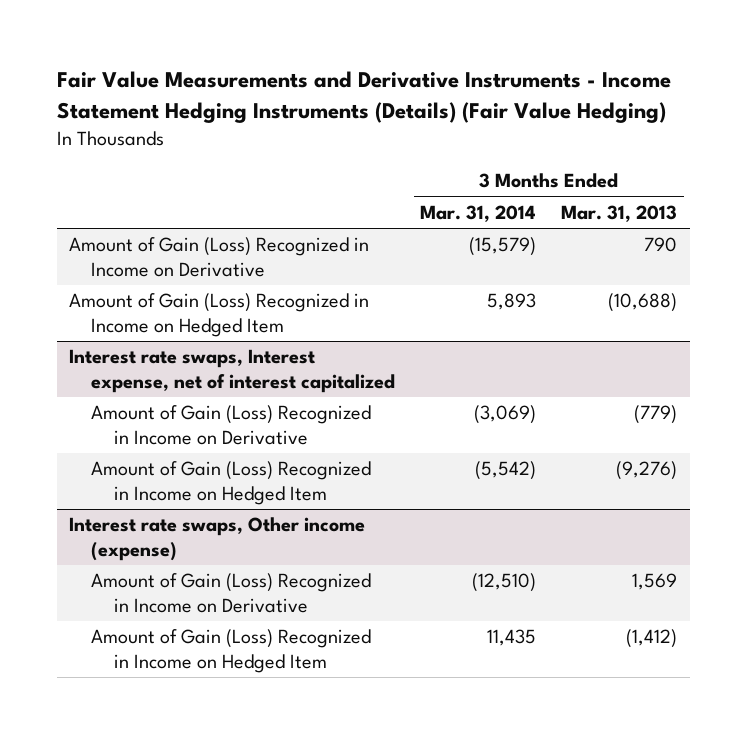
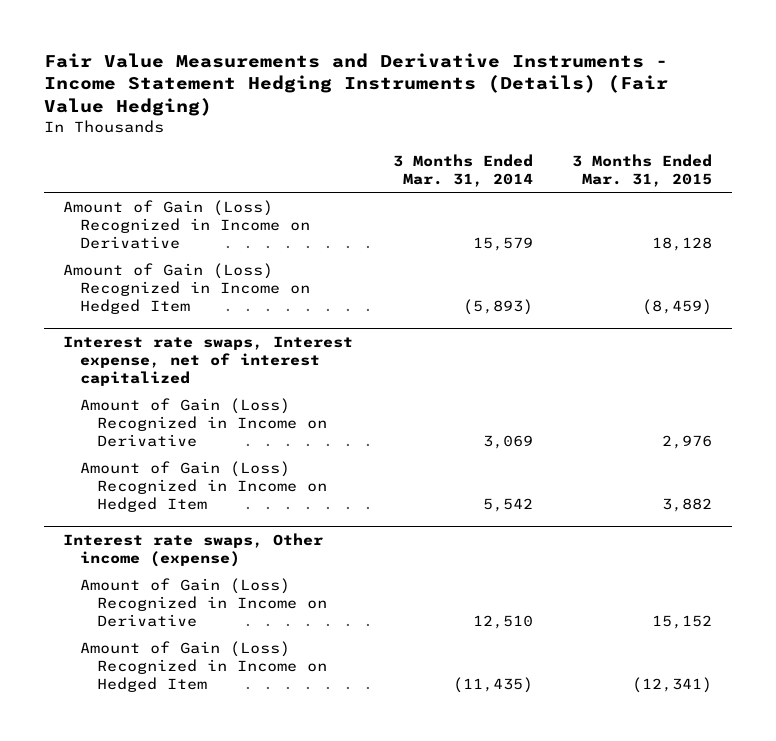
[561,204,678,222] Mar. 31, 2013 -> none
none -> [572,153,713,187] 3 Months Ended Mar. 31, 2015
[469,237,537,257] (15,579) -> [472,236,533,251] 15,579
[487,293,537,311] 5,893 -> [462,298,533,315] (5,893)
[474,405,537,425] (3,069) -> [482,434,533,449] 3,069
[475,461,537,481] (5,542) -> [482,497,533,512] 5,542
[472,573,537,593] (12,510) -> [472,614,533,629] 12,510
[487,629,537,647] 11,435 -> [452,676,533,693] (11,435)

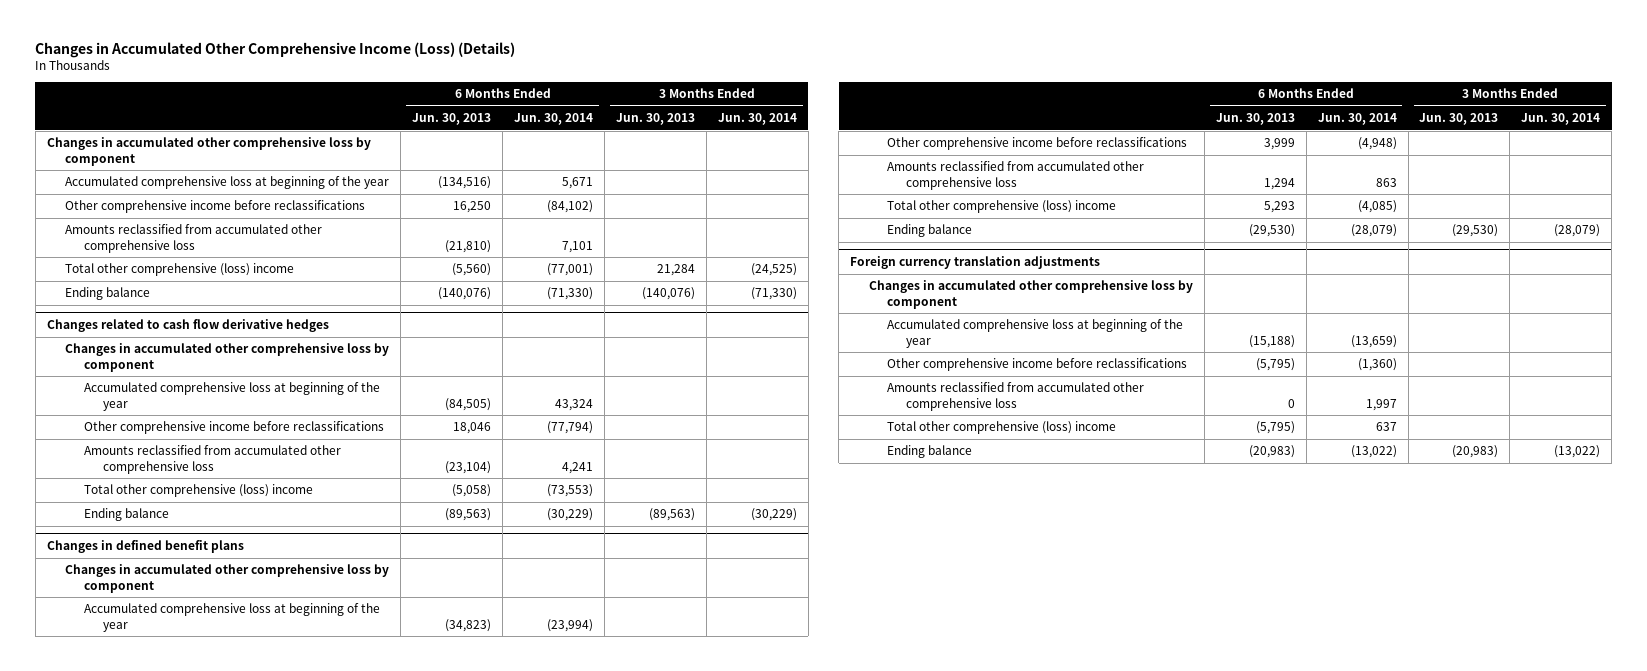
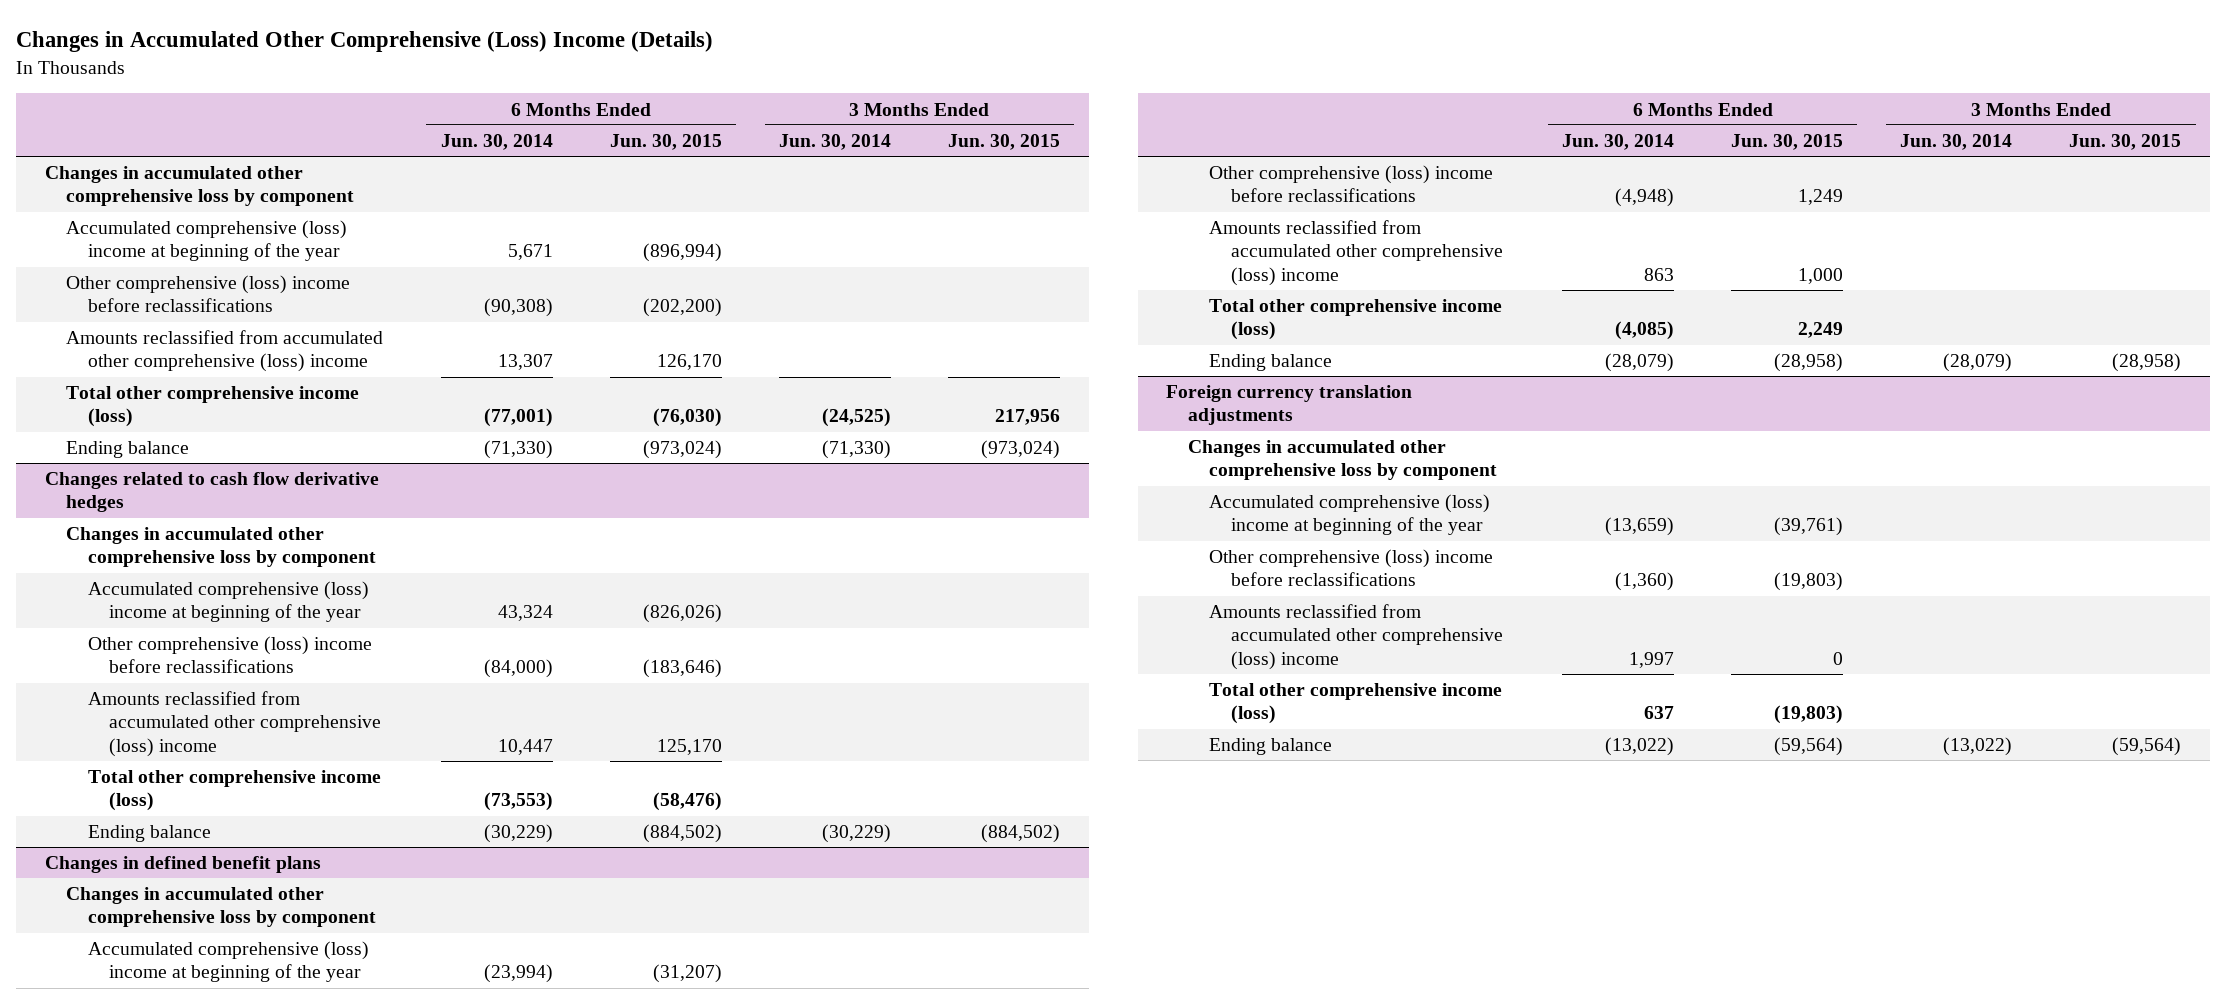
[35,41,516,58] Changes in Accumulated Other Comprehensive Income (Loss) (Details) -> [16,31,714,53] Changes in Accumulated Other Comprehensive (Loss) Income (Details)
[412,113,492,126] Jun. 30, 2013 -> none
[616,113,696,126] Jun. 30, 2013 -> none
none -> [609,134,722,151] Jun. 30, 2015
none -> [948,134,1061,151] Jun. 30, 2015
[65,176,390,190] Accumulated comprehensive loss at beginning of the year -> [66,220,348,262] Accumulated comprehensive (loss) income at beginning of the year
[65,200,366,214] Other comprehensive income before reclassifications -> [66,275,351,313] Other comprehensive (loss) income before reclassifications
[547,200,594,214] (84,102) -> [483,298,553,318] (90,308)
[65,224,323,253] Amounts reclassified from accumulated other comprehensive loss -> [66,330,384,373] Amounts reclassified from accumulated other comprehensive (loss) income
[562,240,594,253] 7,101 -> [497,354,553,371] 13,307
[65,263,295,277] Total other comprehensive (loss) income -> [66,386,360,428] Total other comprehensive income (loss)
[83,382,380,411] Accumulated comprehensive loss at beginning of the year -> [87,581,369,623] Accumulated comprehensive (loss) income at beginning of the year
[83,421,384,435] Other comprehensive income before reclassifications -> [87,636,372,674] Other comprehensive (loss) income before reclassifications
[547,421,594,435] (77,794) -> [483,659,553,679] (84,000)
[83,445,341,474] Amounts reclassified from accumulated other comprehensive loss -> [87,691,382,757] Amounts reclassified from accumulated other comprehensive (loss) income
[562,461,594,474] 4,241 -> [497,738,553,755] 10,447
[83,484,313,498] Total other comprehensive (loss) income -> [87,770,381,812] Total other comprehensive income (loss)
[83,603,380,632] Accumulated comprehensive loss at beginning of the year -> [87,941,369,983] Accumulated comprehensive (loss) income at beginning of the year
[887,137,1188,151] Other comprehensive income before reclassifications -> [1209,165,1494,203] Other comprehensive (loss) income before reclassifications
[887,161,1145,190] Amounts reclassified from accumulated other comprehensive loss -> [1209,220,1503,286] Amounts reclassified from accumulated other comprehensive (loss) income
[887,200,1117,214] Total other comprehensive (loss) income -> [1209,299,1503,341] Total other comprehensive income (loss)
[887,319,1184,348] Accumulated comprehensive loss at beginning of the year -> [1209,494,1491,536] Accumulated comprehensive (loss) income at beginning of the year
[887,358,1188,372] Other comprehensive income before reclassifications -> [1209,549,1494,587] Other comprehensive (loss) income before reclassifications
[887,382,1145,411] Amounts reclassified from accumulated other comprehensive loss -> [1209,604,1503,670] Amounts reclassified from accumulated other comprehensive (loss) income
[887,421,1117,435] Total other comprehensive (loss) income -> [1209,683,1503,725] Total other comprehensive income (loss)

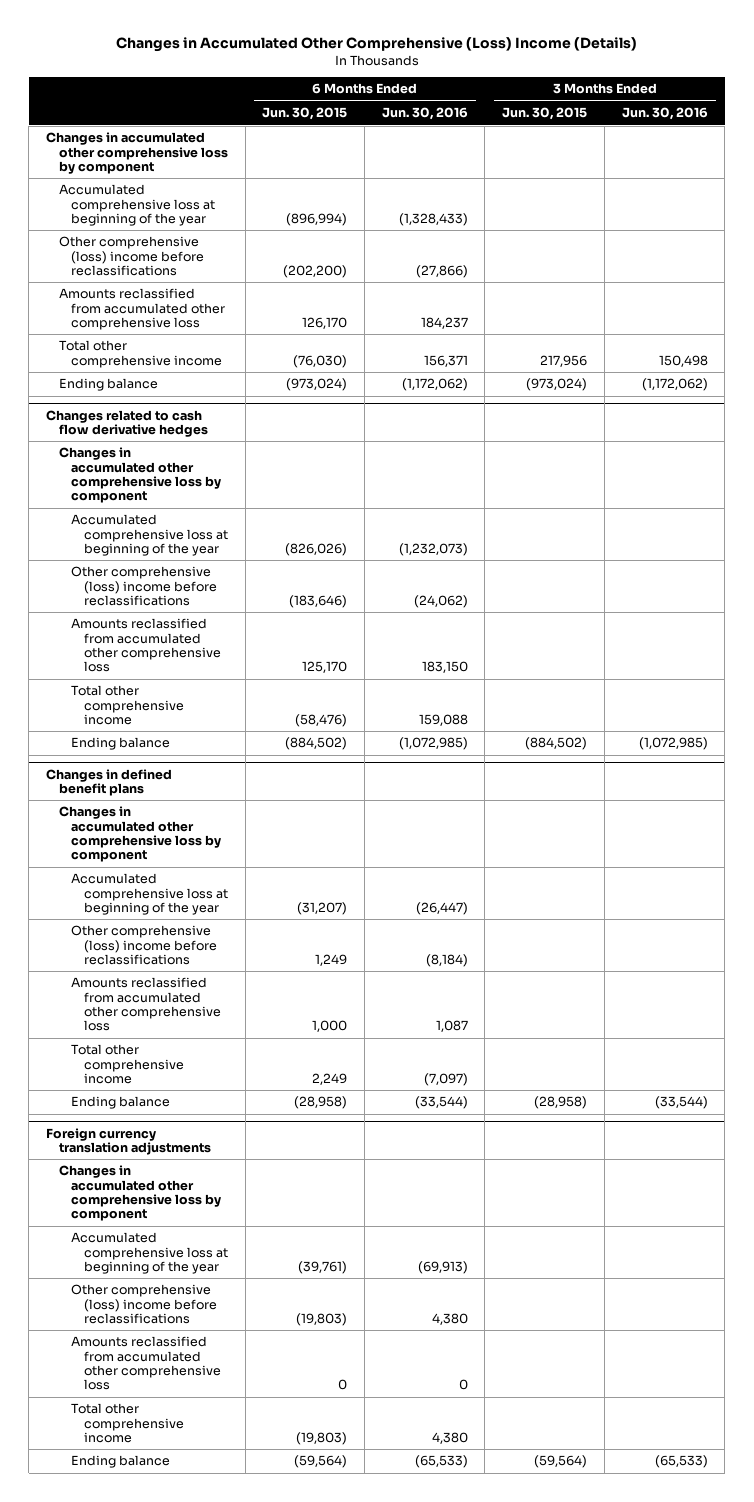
[440,134,553,151] Jun. 30, 2014 -> none
[778,134,891,151] Jun. 30, 2014 -> none
none -> [381,107,468,121] Jun. 30, 2016
none -> [621,107,708,121] Jun. 30, 2016
[66,220,348,262] Accumulated comprehensive (loss) income at beginning of the year -> [58,184,216,227] Accumulated comprehensive loss at beginning of the year
[66,330,384,373] Amounts reclassified from accumulated other comprehensive (loss) income -> [58,288,226,331] Amounts reclassified from accumulated other comprehensive loss
[66,386,360,428] Total other comprehensive income (loss) -> [58,340,223,368] Total other comprehensive income
[87,581,369,623] Accumulated comprehensive (loss) income at beginning of the year -> [71,514,228,557] Accumulated comprehensive loss at beginning of the year
[87,691,382,757] Amounts reclassified from accumulated other comprehensive (loss) income -> [71,618,221,673] Amounts reclassified from accumulated other comprehensive loss
[87,770,381,812] Total other comprehensive income (loss) -> [71,685,184,726] Total other comprehensive income
[87,941,369,983] Accumulated comprehensive (loss) income at beginning of the year -> [71,873,228,916] Accumulated comprehensive loss at beginning of the year
[1209,220,1503,286] Amounts reclassified from accumulated other comprehensive (loss) income -> [71,977,221,1032] Amounts reclassified from accumulated other comprehensive loss
[1209,299,1503,341] Total other comprehensive income (loss) -> [71,1044,184,1085] Total other comprehensive income
[1209,494,1491,536] Accumulated comprehensive (loss) income at beginning of the year -> [71,1232,228,1275] Accumulated comprehensive loss at beginning of the year
[1209,604,1503,670] Amounts reclassified from accumulated other comprehensive (loss) income -> [71,1336,221,1391] Amounts reclassified from accumulated other comprehensive loss
[1209,683,1503,725] Total other comprehensive income (loss) -> [71,1403,184,1444] Total other comprehensive income

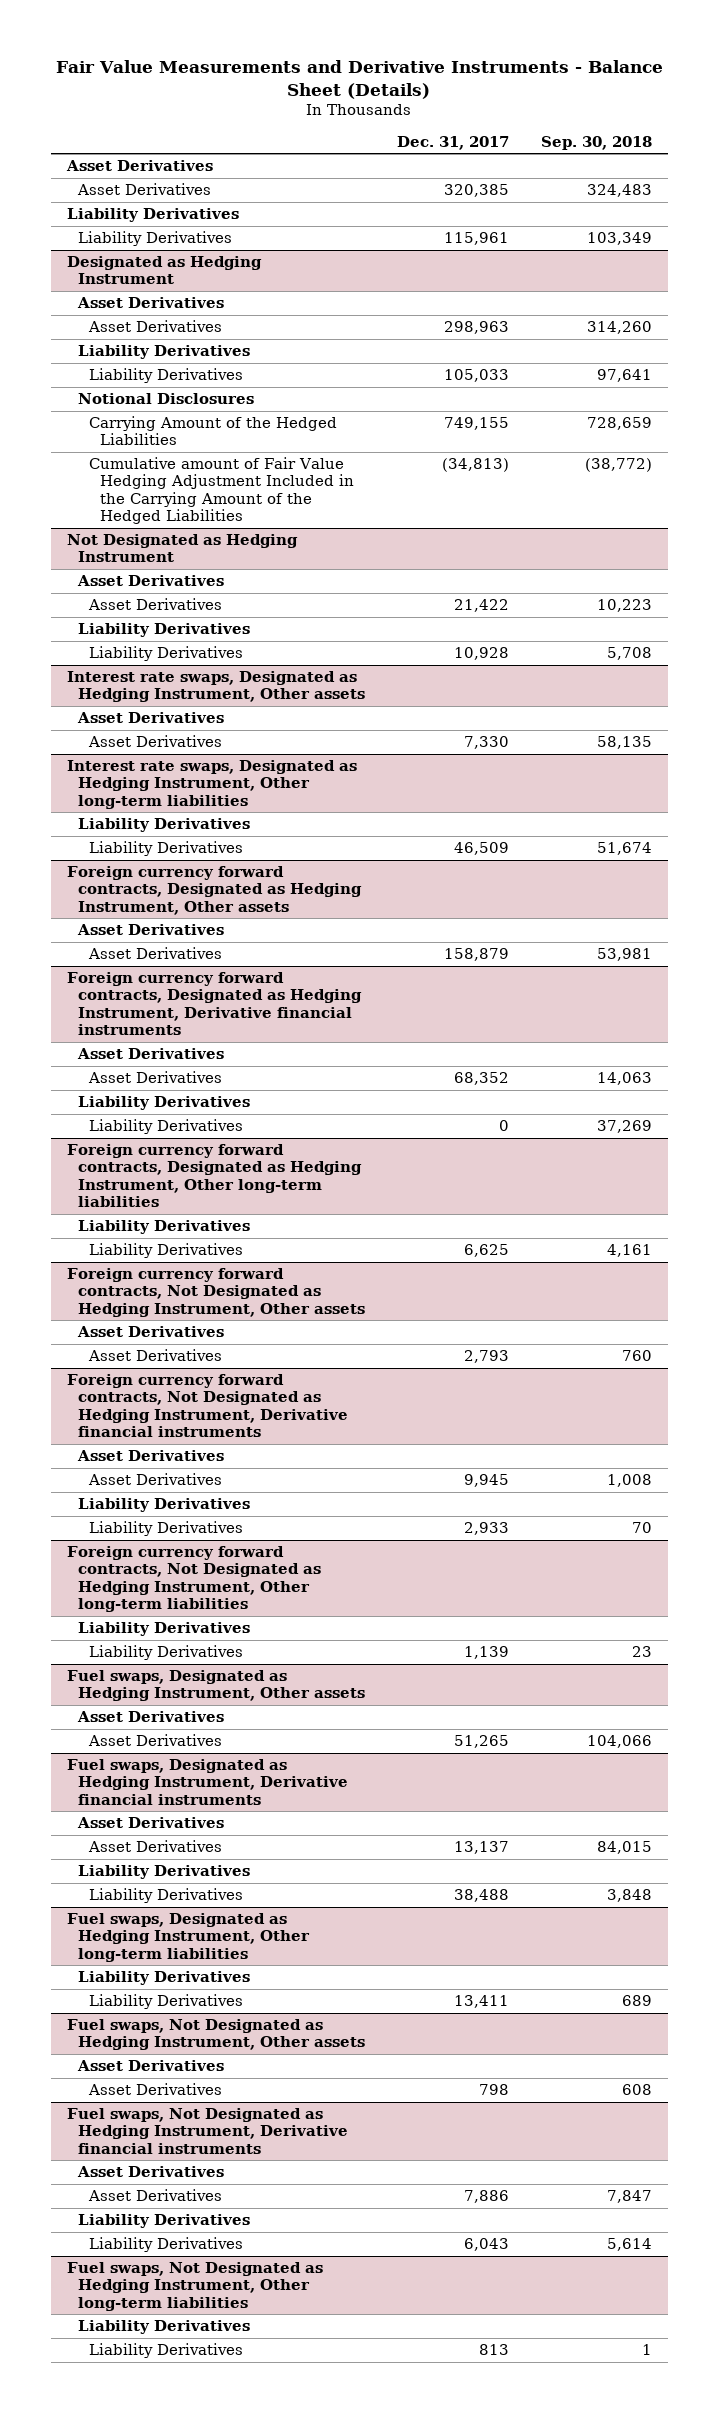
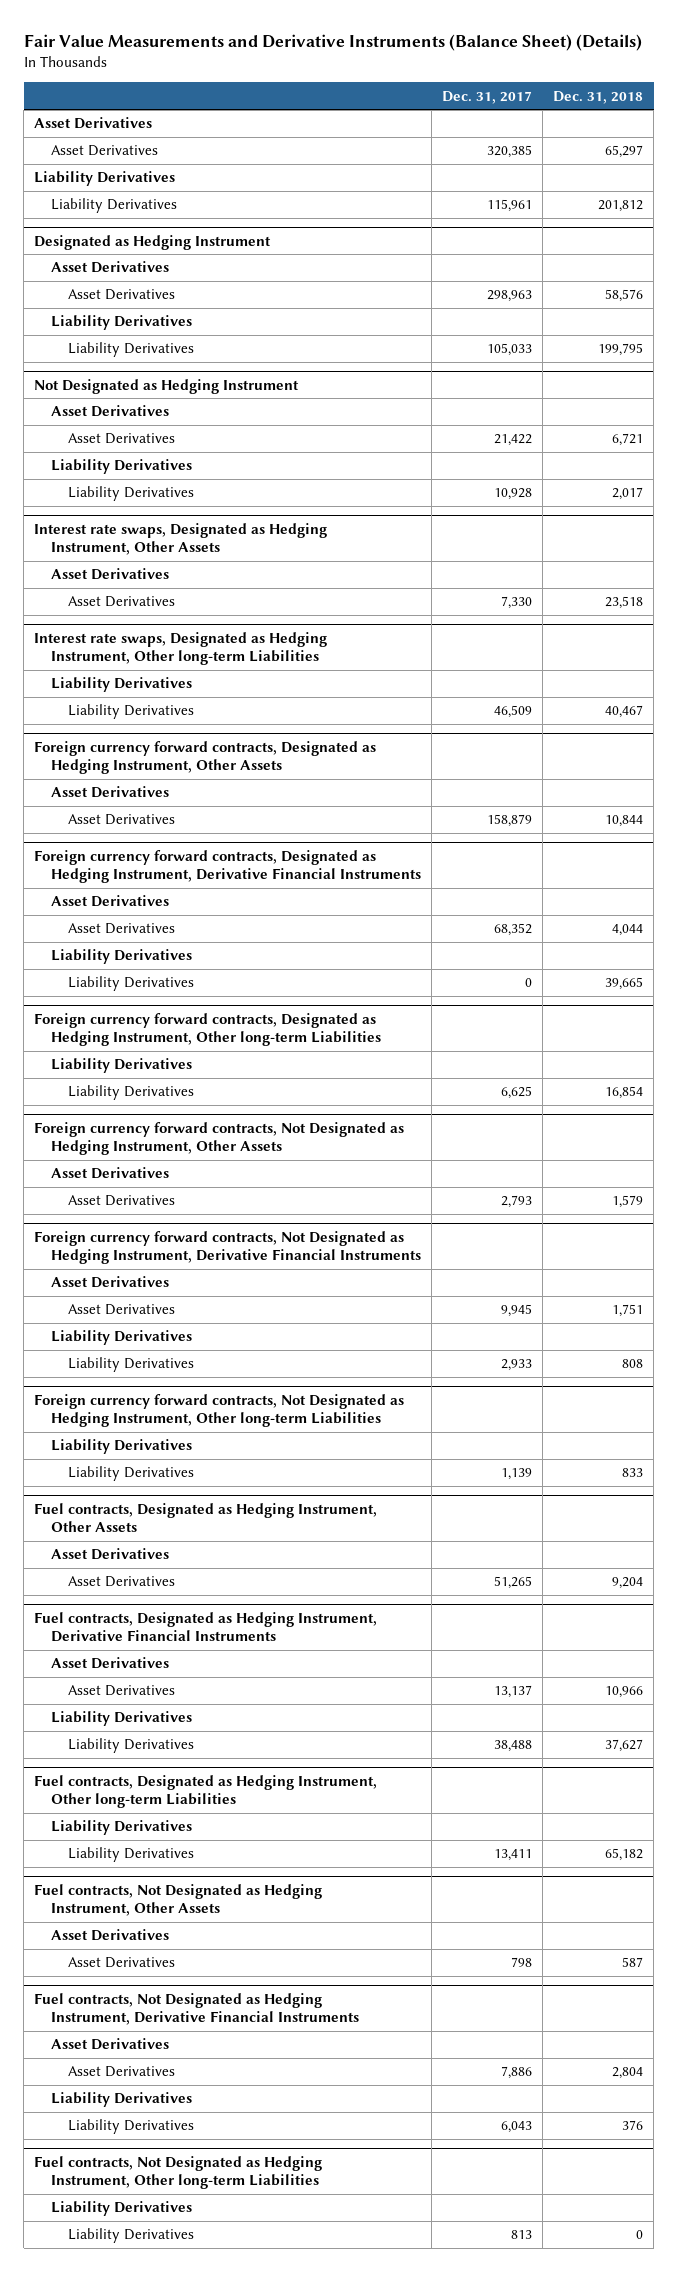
[56,60,664,99] Fair Value Measurements and Derivative Instruments - Balance Sheet (Details) -> [23,34,642,52] Fair Value Measurements and Derivative Instruments (Balance Sheet) (Details)
[540,135,652,150] Sep. 30, 2018 -> none
none -> [553,90,644,104] Dec. 31, 2018
[77,393,254,405] Notional Disclosures -> none
[88,416,337,446] Carrying Amount of the Hedged Liabilities -> none
[88,457,354,525] Cumulative amount of Fair Value Hedging Adjustment Included in the Carrying Amount of the Hedged Liabilities -> none
[66,671,365,703] Interest rate swaps, Designated as Hedging Instrument, Other assets -> [34,522,328,556] Interest rate swaps, Designated as Hedging Instrument, Other Assets
[66,760,357,809] Interest rate swaps, Designated as Hedging Instrument, Other long-term liabilities -> [34,631,328,666] Interest rate swaps, Designated as Hedging Instrument, Other long-term Liabilities
[66,866,362,915] Foreign currency forward contracts, Designated as Hedging Instrument, Other assets -> [34,740,377,775] Foreign currency forward contracts, Designated as Hedging Instrument, Other Assets
[66,972,362,1036] Foreign currency forward contracts, Designated as Hedging Instrument, Derivative financial instruments -> [34,849,422,884] Foreign currency forward contracts, Designated as Hedging Instrument, Derivative Financial Instruments
[66,1144,362,1208] Foreign currency forward contracts, Designated as Hedging Instrument, Other long-term liabilities -> [34,1012,382,1047] Foreign currency forward contracts, Designated as Hedging Instrument, Other long-term Liabilities
[66,1268,365,1317] Foreign currency forward contracts, Not Designated as Hedging Instrument, Other assets -> [34,1121,405,1156] Foreign currency forward contracts, Not Designated as Hedging Instrument, Other Assets
[66,1374,348,1438] Foreign currency forward contracts, Not Designated as Hedging Instrument, Derivative financial instruments -> [34,1230,422,1265] Foreign currency forward contracts, Not Designated as Hedging Instrument, Derivative Financial Instruments
[66,1546,321,1613] Foreign currency forward contracts, Not Designated as Hedging Instrument, Other long-term liabilities -> [34,1393,405,1428] Foreign currency forward contracts, Not Designated as Hedging Instrument, Other long-term Liabilities
[66,1670,365,1702] Fuel swaps, Designated as Hedging Instrument, Other assets -> [34,1502,378,1533] Fuel contracts, Designated as Hedging Instrument, Other Assets
[66,1759,348,1805] Fuel swaps, Designated as Hedging Instrument, Derivative financial instruments -> [34,1611,378,1643] Fuel contracts, Designated as Hedging Instrument, Derivative Financial Instruments
[66,1913,310,1962] Fuel swaps, Designated as Hedging Instrument, Other long-term liabilities -> [34,1774,378,1809] Fuel contracts, Designated as Hedging Instrument, Other long-term Liabilities
[66,2019,365,2051] Fuel swaps, Not Designated as Hedging Instrument, Other assets -> [34,1883,323,1917] Fuel contracts, Not Designated as Hedging Instrument, Other Assets
[66,2108,348,2154] Fuel swaps, Not Designated as Hedging Instrument, Derivative financial instruments -> [34,1992,360,2026] Fuel contracts, Not Designated as Hedging Instrument, Derivative Financial Instruments
[66,2262,323,2311] Fuel swaps, Not Designated as Hedging Instrument, Other long-term liabilities -> [34,2155,323,2190] Fuel contracts, Not Designated as Hedging Instrument, Other long-term Liabilities

